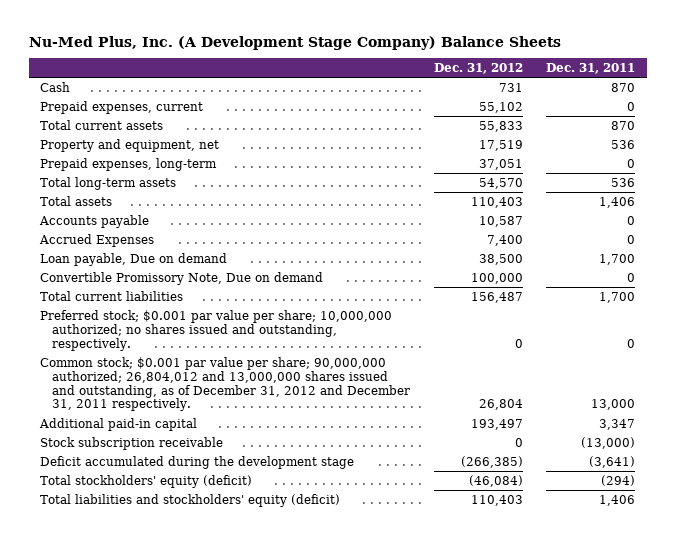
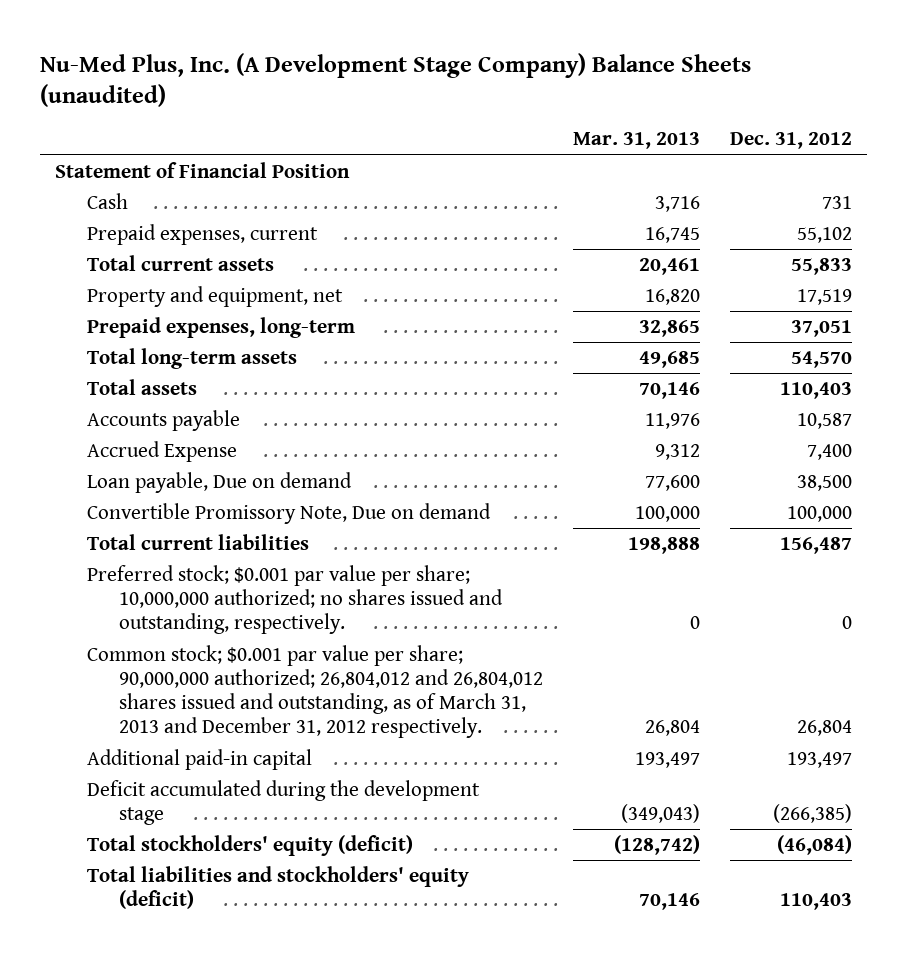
[28,35,561,50] Nu-Med Plus, Inc. (A Development Stage Company) Balance Sheets -> [40,52,752,108] Nu-Med Plus, Inc. (A Development Stage Company) Balance Sheets (unaudited)
[546,62,636,74] Dec. 31, 2011 -> none
none -> [573,132,701,150] Mar. 31, 2013
none -> [55,161,351,178] Statement of Financial Position
[39,233,155,247] Accrued Expenses -> [87,440,238,462] Accrued Expense
[40,356,411,412] Common stock; $0.001 par value per share; 90,000,000 authorized; 26,804,012 and 13,000,000 shares issued and outstanding, as of December 31, 2012 and December 31, 2011 respectively. -> [87,644,544,739] Common stock; $0.001 par value per share; 90,000,000 authorized; 26,804,012 and 26,804,012 shares issued and outstanding, as of March 31, 2013 and December 31, 2012 respectively.
[40,436,224,450] Stock subscription receivable -> none

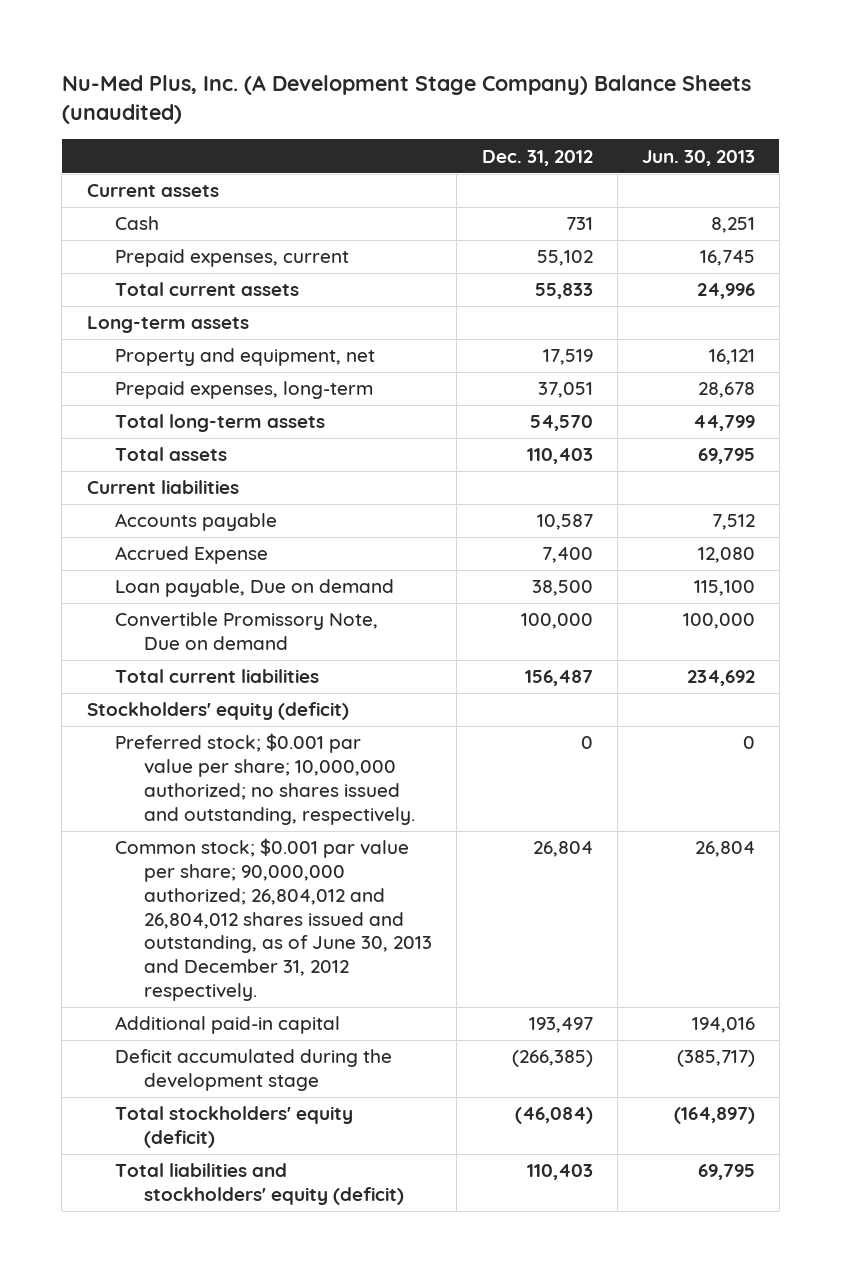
[573,132,701,150] Mar. 31, 2013 -> none
none -> [641,149,755,166] Jun. 30, 2013
[55,161,351,178] Statement of Financial Position -> none
none -> [86,184,219,198] Current assets
none -> [86,316,249,334] Long-term assets
none -> [86,480,239,495] Current liabilities
none -> [86,702,349,721] Stockholders' equity (deficit)
[87,644,544,739] Common stock; $0.001 par value per share; 90,000,000 authorized; 26,804,012 and 26,804,012 shares issued and outstanding, as of March 31, 2013 and December 31, 2012 respectively. -> [115,838,433,1001] Common stock; $0.001 par value per share; 90,000,000 authorized; 26,804,012 and 26,804,012 shares issued and outstanding, as of June 30, 2013 and December 31, 2012 respectively.

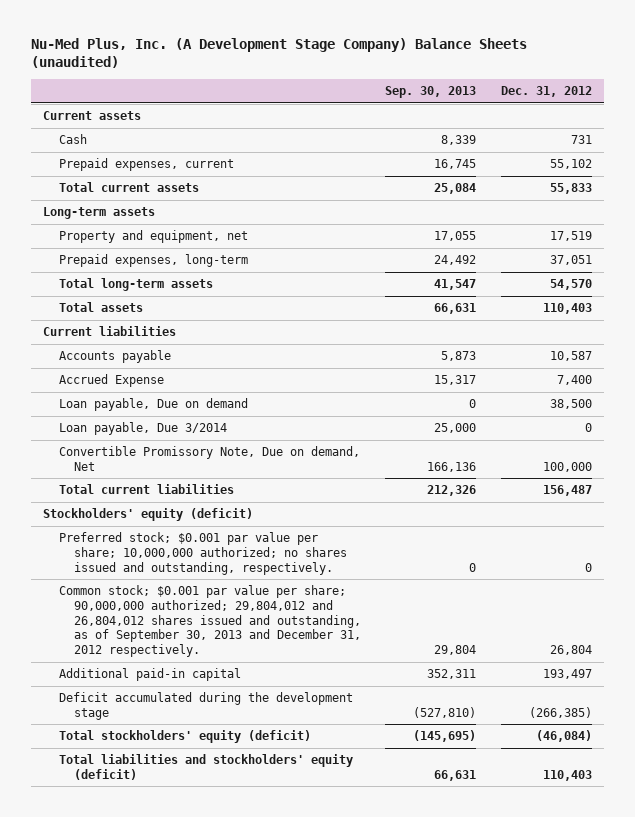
[641,149,755,166] Jun. 30, 2013 -> none
none -> [385,86,477,99] Sep. 30, 2013
none -> [58,422,227,436] Loan payable, Due 3/2014
[115,612,379,651] Convertible Promissory Note, Due on demand -> [58,446,360,471] Convertible Promissory Note, Due on demand, Net
[115,838,433,1001] Common stock; $0.001 par value per share; 90,000,000 authorized; 26,804,012 and 26,804,012 shares issued and outstanding, as of June 30, 2013 and December 31, 2012 respectively. -> [58,585,361,657] Common stock; $0.001 par value per share; 90,000,000 authorized; 29,804,012 and 26,804,012 shares issued and outstanding, as of September 30, 2013 and December 31, 2012 respectively.

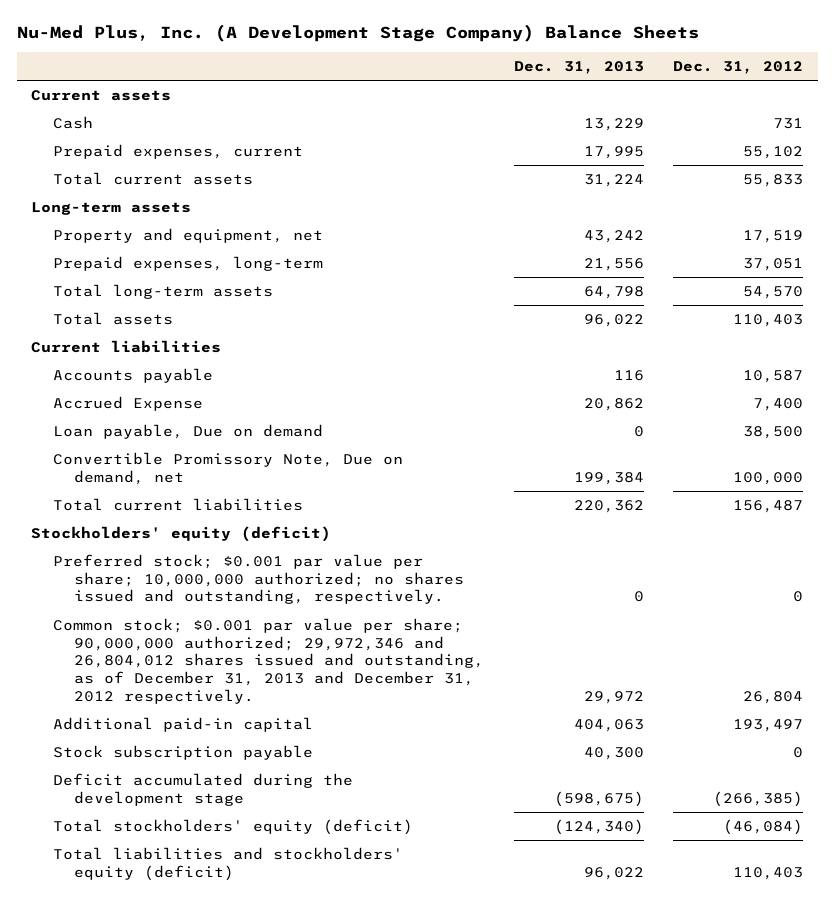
[30,38,527,69] Nu-Med Plus, Inc. (A Development Stage Company) Balance Sheets (unaudited) -> [16,24,699,43] Nu-Med Plus, Inc. (A Development Stage Company) Balance Sheets
[385,86,477,99] Sep. 30, 2013 -> none
none -> [513,60,644,74] Dec. 31, 2013
[58,422,227,436] Loan payable, Due 3/2014 -> none
[58,446,360,471] Convertible Promissory Note, Due on demand, Net -> [52,451,403,485] Convertible Promissory Note, Due on demand, net
[58,585,361,657] Common stock; $0.001 par value per share; 90,000,000 authorized; 29,804,012 and 26,804,012 shares issued and outstanding, as of September 30, 2013 and December 31, 2012 respectively. -> [52,617,485,705] Common stock; $0.001 par value per share; 90,000,000 authorized; 29,972,346 and 26,804,012 shares issued and outstanding, as of December 31, 2013 and December 31, 2012 respectively.
none -> [52,744,313,760] Stock subscription payable

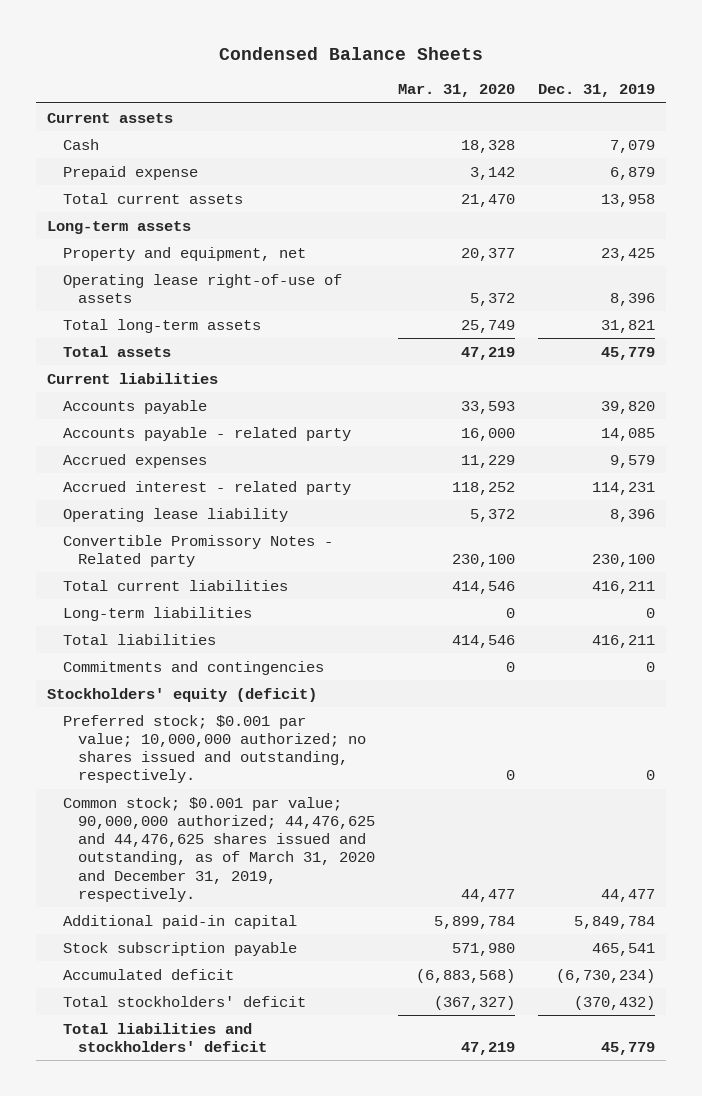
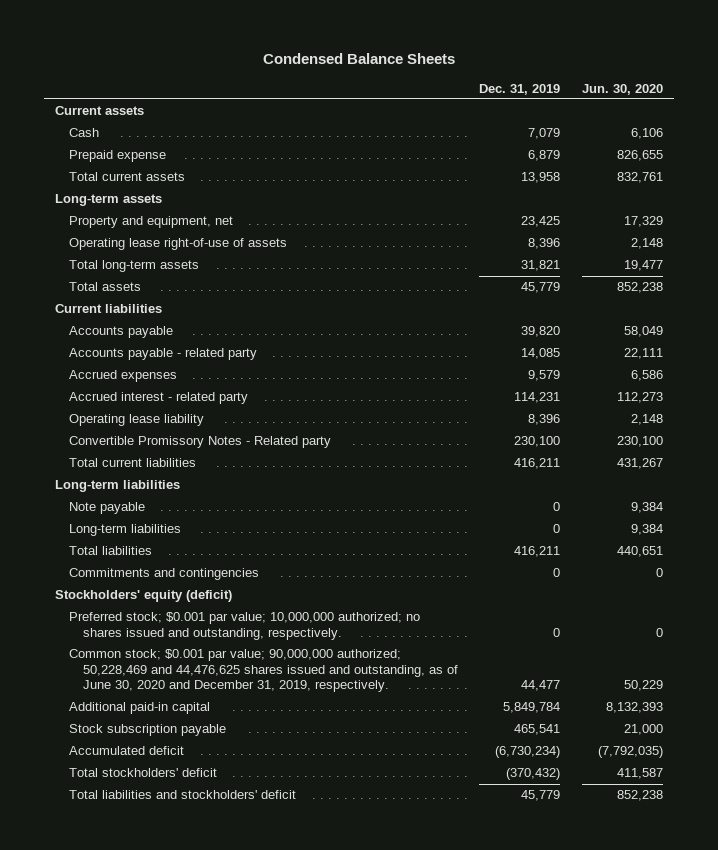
[397,84,515,98] Mar. 31, 2020 -> none
none -> [582,83,664,95] Jun. 30, 2020
none -> [55,480,181,493] Long-term liabilities
none -> [68,502,145,515] Note payable
[62,796,376,902] Common stock; $0.001 par value; 90,000,000 authorized; 44,476,625 and 44,476,625 shares issued and outstanding, as of March 31, 2020 and December 31, 2019, respectively. -> [68,649,458,693] Common stock; $0.001 par value; 90,000,000 authorized; 50,228,469 and 44,476,625 shares issued and outstanding, as of June 30, 2020 and December 31, 2019, respectively.

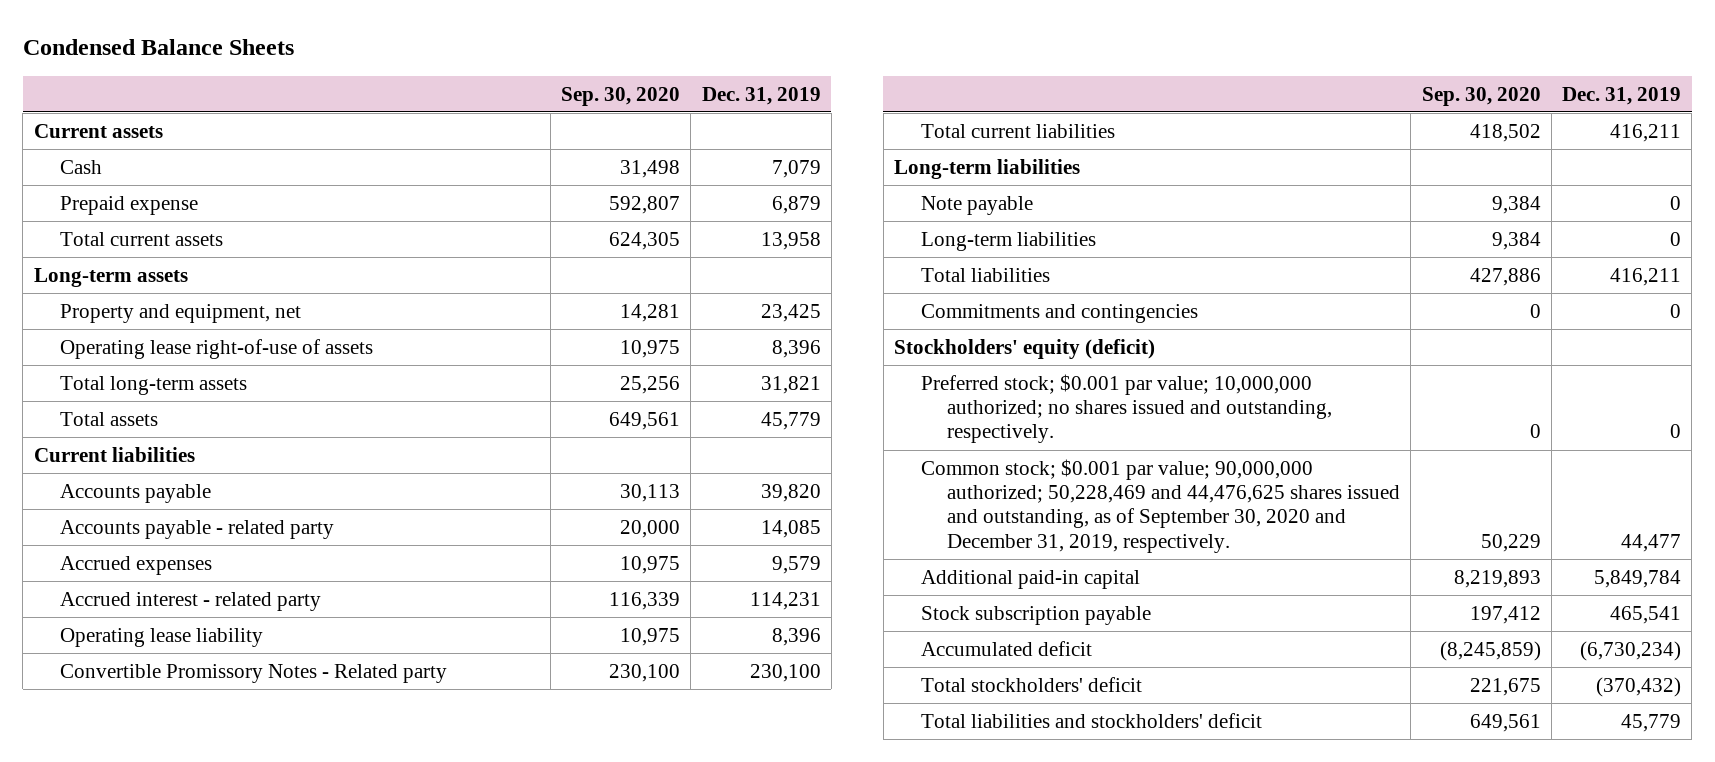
[582,83,664,95] Jun. 30, 2020 -> none
none -> [561,86,681,106] Sep. 30, 2020
[68,649,458,693] Common stock; $0.001 par value; 90,000,000 authorized; 50,228,469 and 44,476,625 shares issued and outstanding, as of June 30, 2020 and December 31, 2019, respectively. -> [920,458,1401,553] Common stock; $0.001 par value; 90,000,000 authorized; 50,228,469 and 44,476,625 shares issued and outstanding, as of September 30, 2020 and December 31, 2019, respectively.

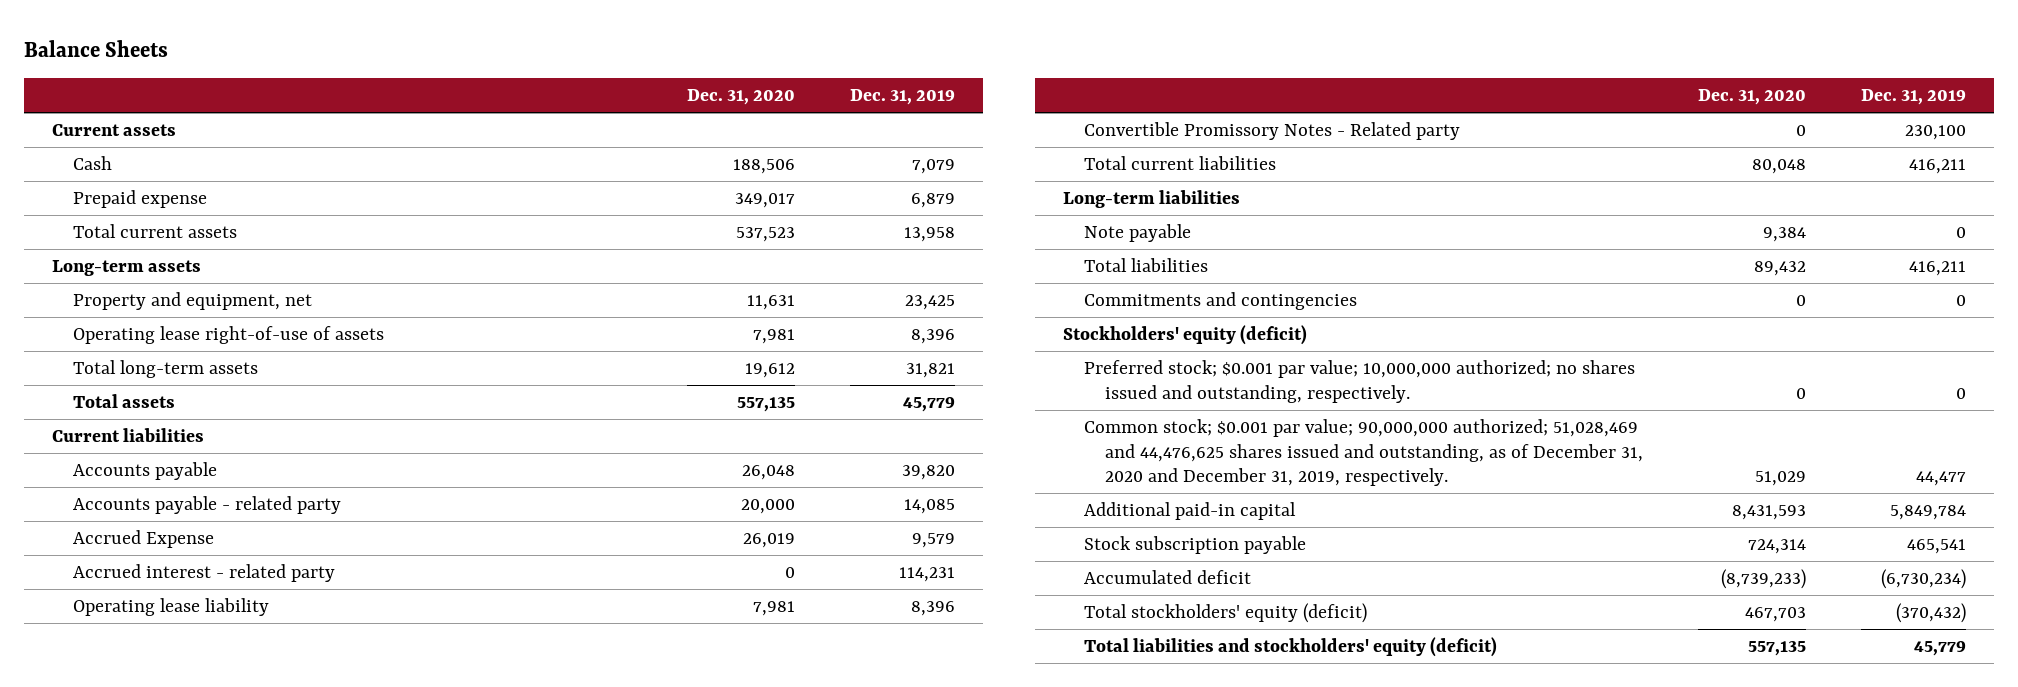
[22,39,294,56] Condensed Balance Sheets -> [24,39,169,57] Balance Sheets
[561,86,681,106] Sep. 30, 2020 -> none
none -> [686,88,795,105] Dec. 31, 2020
[60,555,213,575] Accrued expenses -> [72,530,214,549] Accrued Expense
[920,231,1096,251] Long-term liabilities -> none
[920,458,1401,553] Common stock; $0.001 par value; 90,000,000 authorized; 50,228,469 and 44,476,625 shares issued and outstanding, as of September 30, 2020 and December 31, 2019, respectively. -> [1083,419,1643,487] Common stock; $0.001 par value; 90,000,000 authorized; 51,028,469 and 44,476,625 shares issued and outstanding, as of December 31, 2020 and December 31, 2019, respectively.
[920,676,1142,692] Total stockholders' deficit -> [1083,603,1367,624] Total stockholders' equity (deficit)
[920,712,1262,728] Total liabilities and stockholders' deficit -> [1083,637,1497,658] Total liabilities and stockholders' equity (deficit)

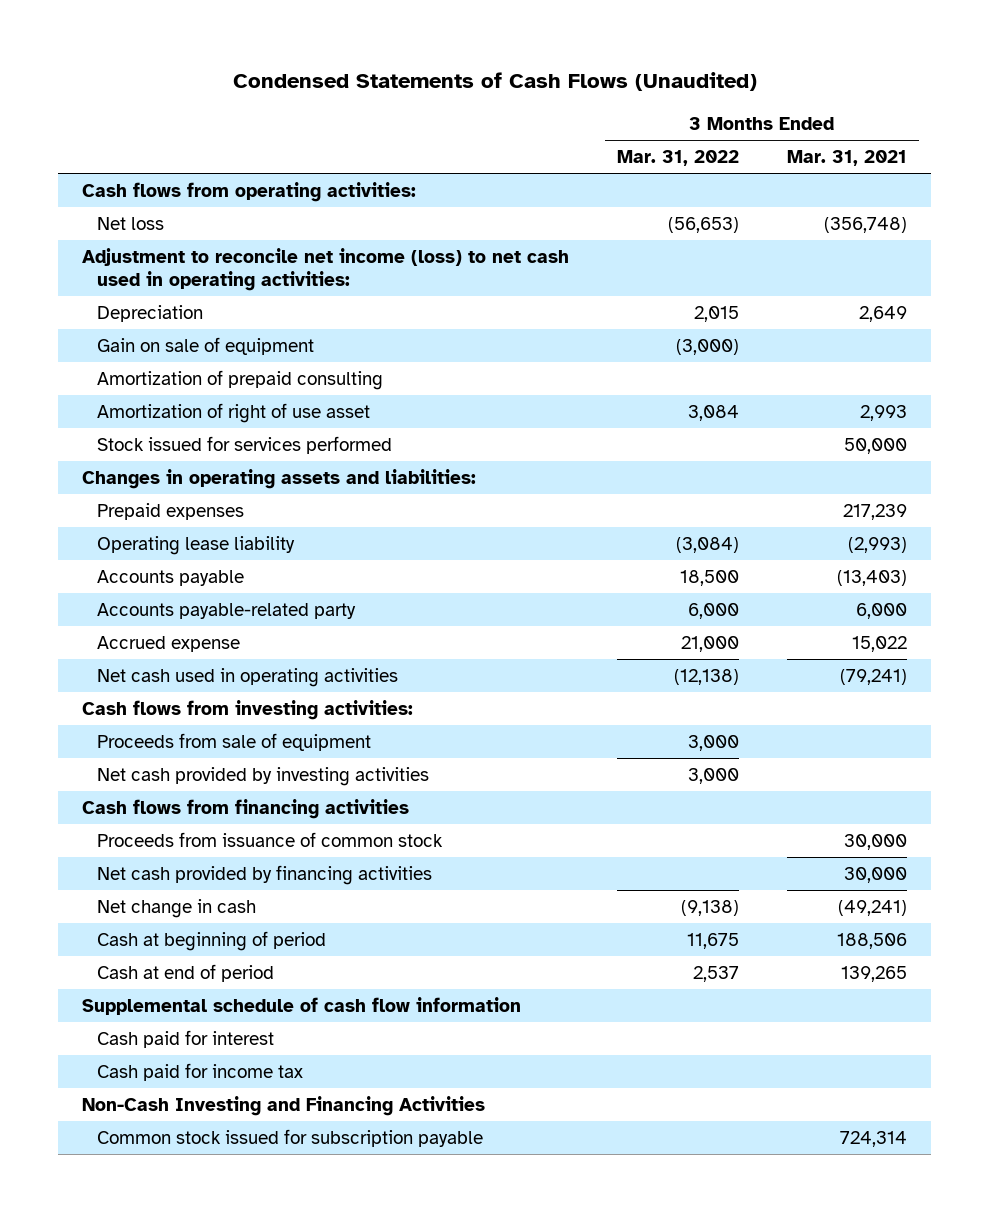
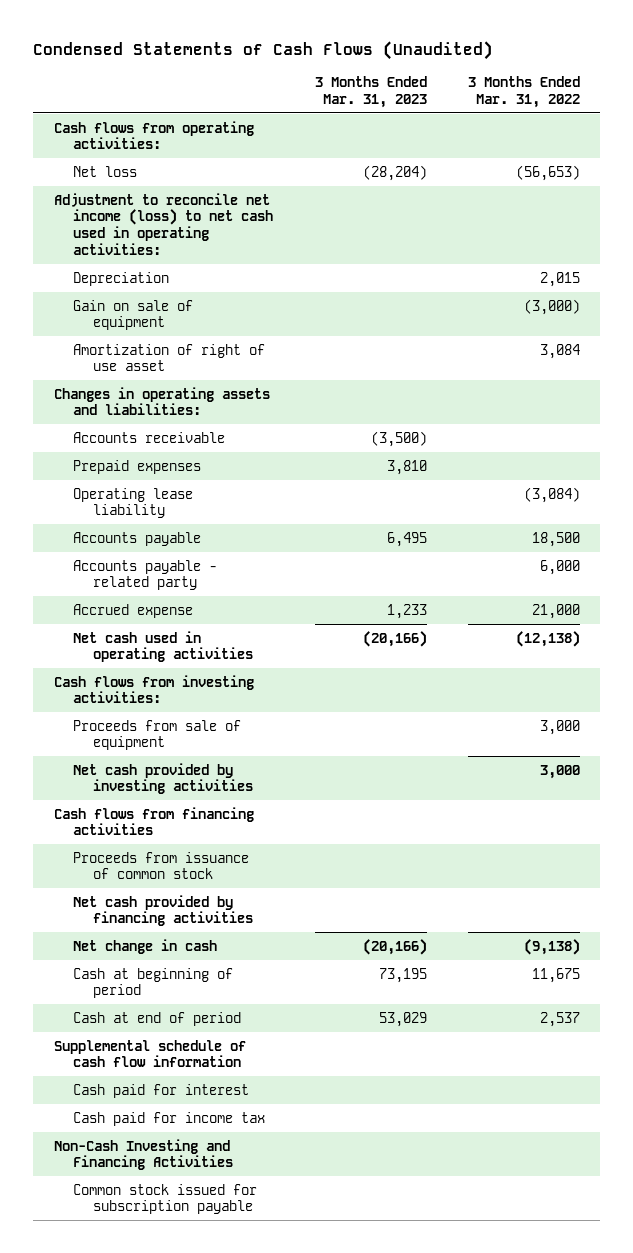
[787,150,908,167] Mar. 31, 2021 -> none
none -> [314,75,427,108] 3 Months Ended Mar. 31, 2023
[96,370,383,391] Amortization of prepaid consulting -> none
[96,436,392,455] Stock issued for services performed -> none
none -> [73,431,226,443] Accounts receivable
[96,603,356,620] Accounts payable-related party -> [73,559,218,591] Accounts payable - related party

